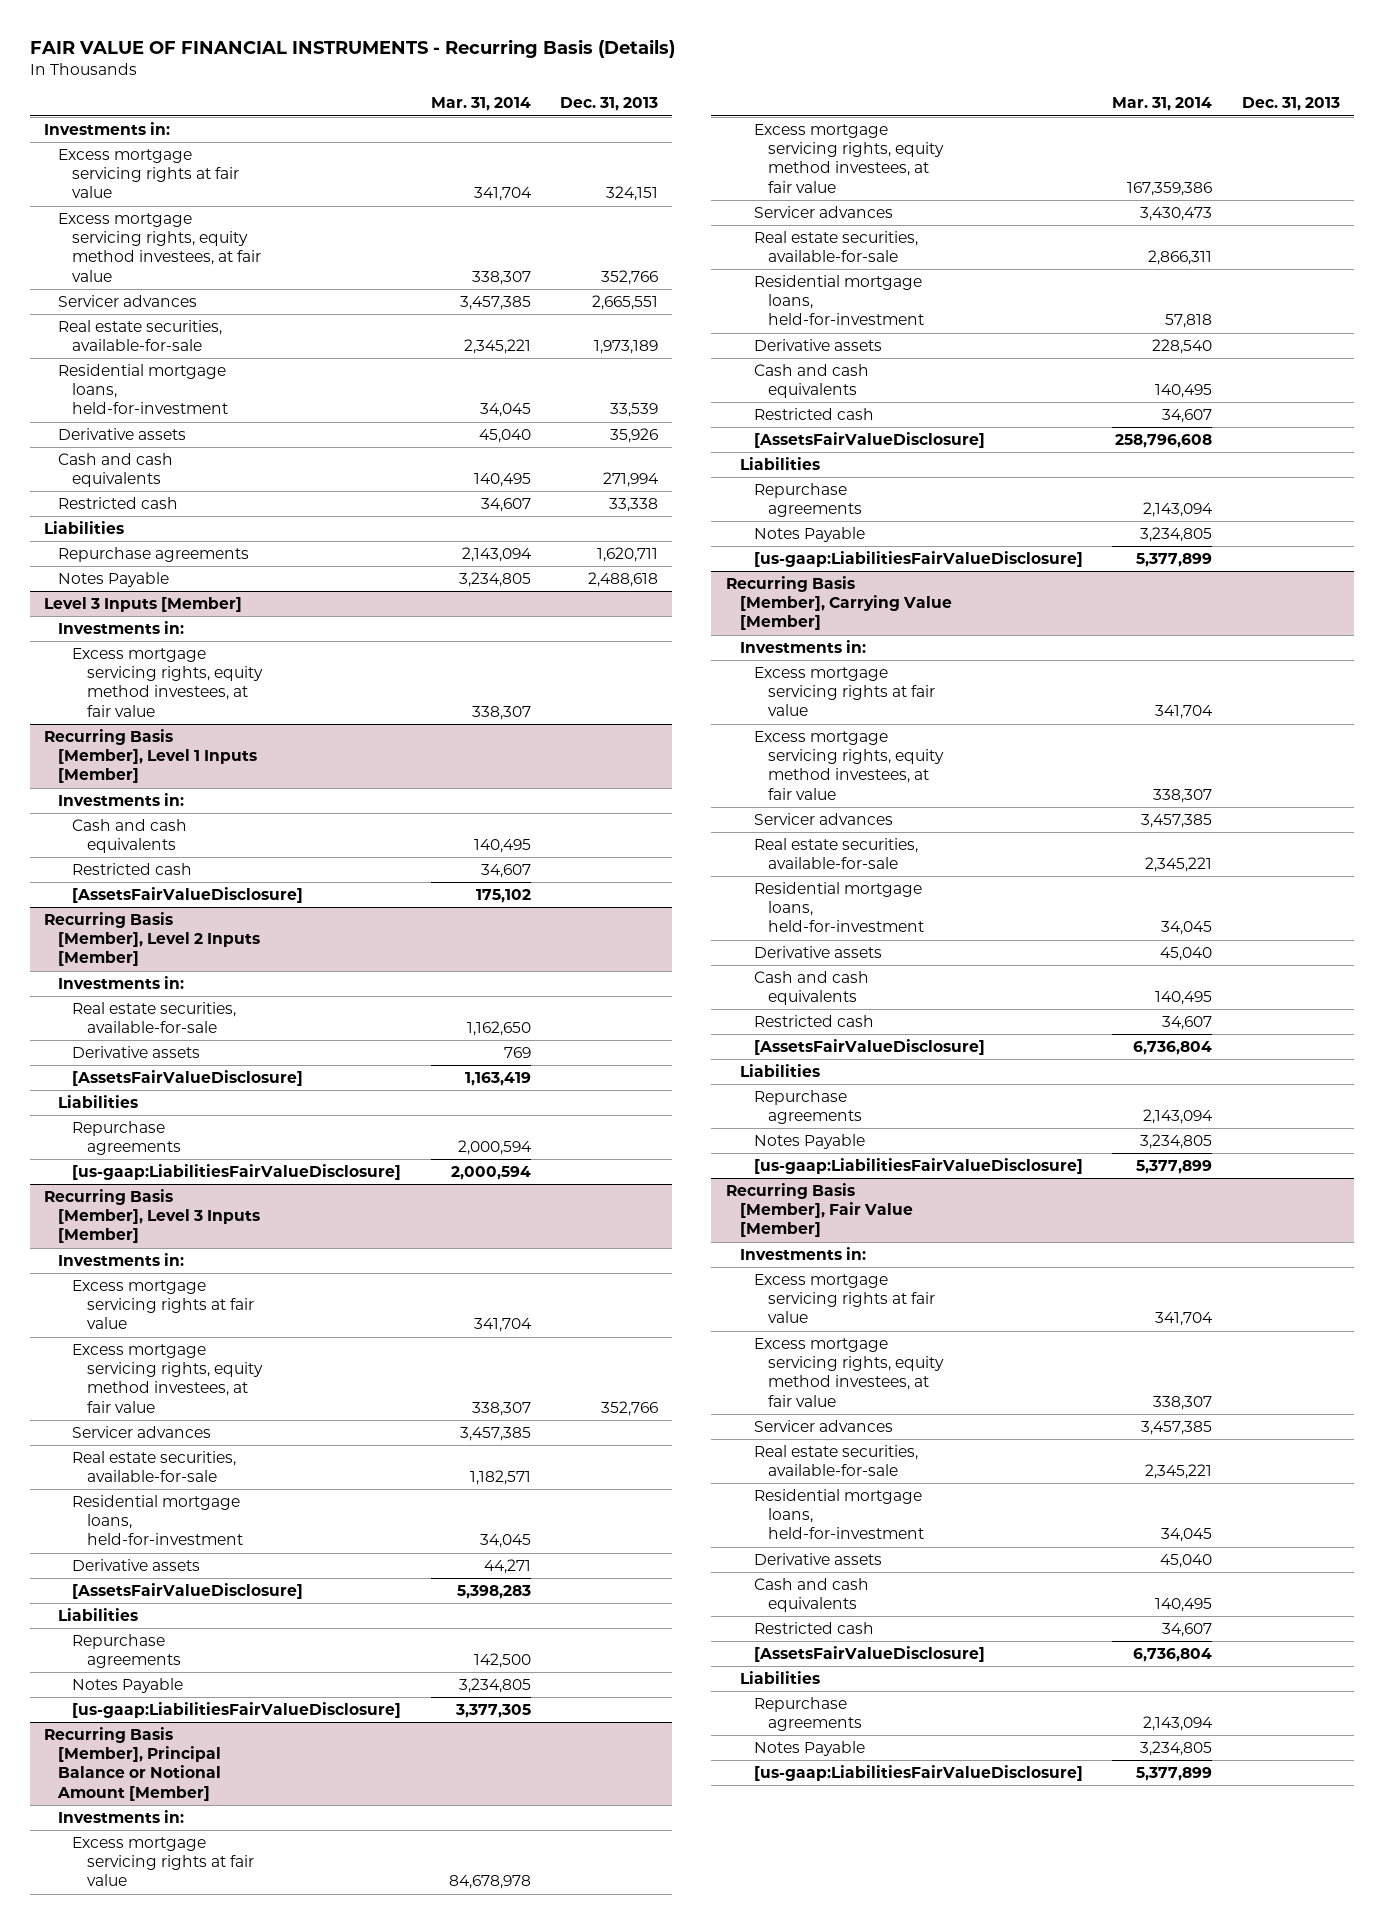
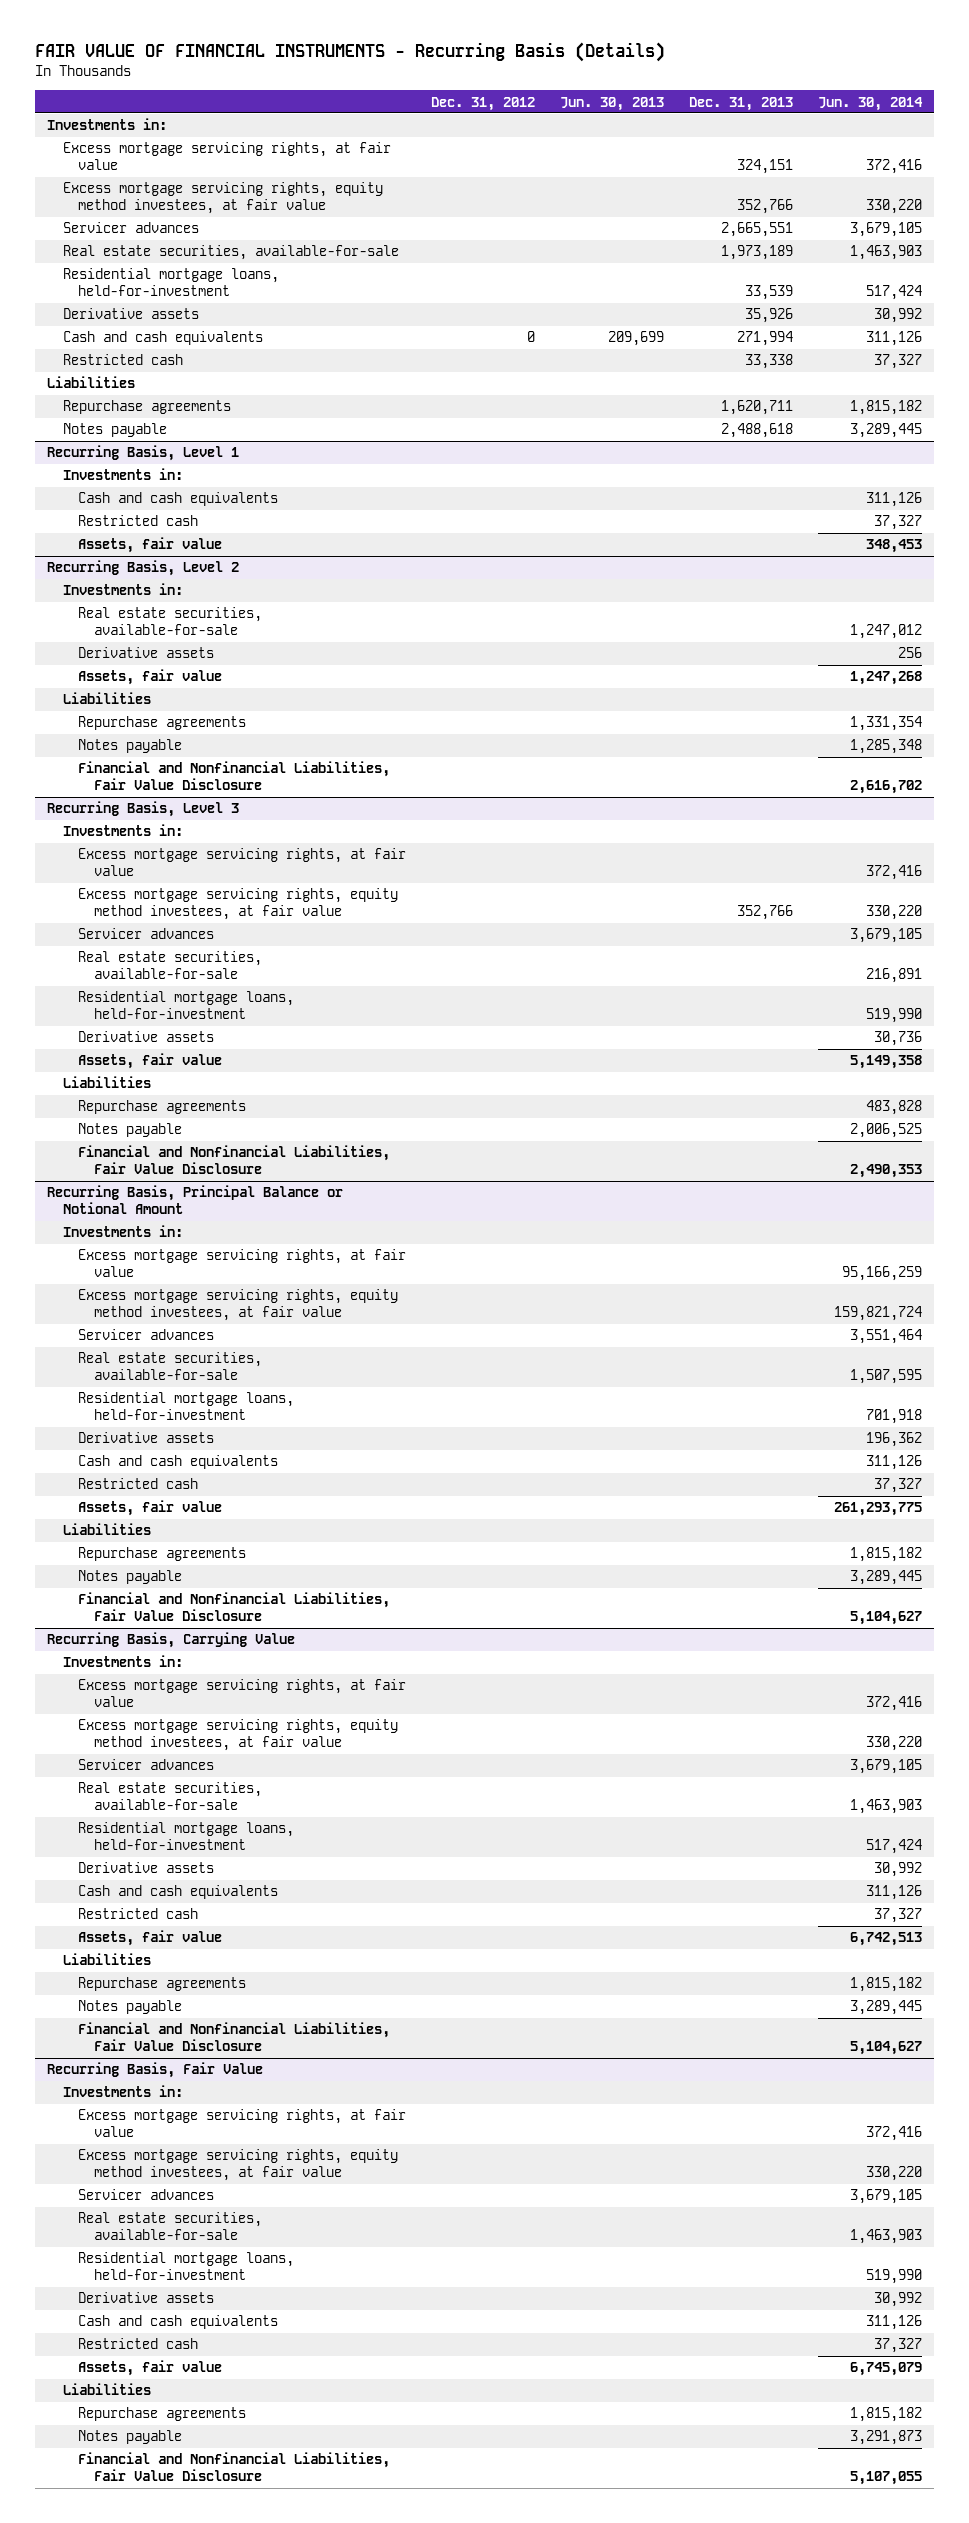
[430,97,531,112] Mar. 31, 2014 -> none
none -> [431,96,536,111] Dec. 31, 2012
none -> [560,96,665,111] Jun. 30, 2013
none -> [817,96,923,111] Jun. 30, 2014
[58,149,240,199] Excess mortgage servicing rights at fair value -> [62,142,391,171] Excess mortgage servicing rights, at fair value
[44,597,243,613] Level 3 Inputs [Member] -> none
[58,621,185,635] Investments in: -> none
[72,648,263,717] Excess mortgage servicing rights, equity method investees, at fair value -> none
[58,572,170,588] Notes Payable -> [62,423,167,438] Notes payable
[44,729,258,784] Recurring Basis [Member], Level 1 Inputs [Member] -> [47,445,240,462] Recurring Basis, Level 1
[72,887,304,904] [AssetsFairValueDisclosure] -> [78,537,223,554] Assets, fair value
[44,912,261,967] Recurring Basis [Member], Level 2 Inputs [Member] -> [47,560,240,577] Recurring Basis, Level 2
[72,1070,304,1087] [AssetsFairValueDisclosure] -> [78,669,223,686] Assets, fair value
none -> [78,739,183,754] Notes payable
[72,1164,402,1181] [us-gaap:LiabilitiesFairValueDisclosure] -> [78,761,391,791] Financial and Nonfinancial Liabilities, Fair Value Disclosure
[44,1189,261,1244] Recurring Basis [Member], Level 3 Inputs [Member] -> [47,801,240,818] Recurring Basis, Level 3
[72,1280,254,1330] Excess mortgage servicing rights at fair value -> [78,848,407,877] Excess mortgage servicing rights, at fair value
[72,1583,304,1600] [AssetsFairValueDisclosure] -> [78,1053,223,1070] Assets, fair value
[72,1678,184,1694] Notes Payable -> [78,1123,183,1138] Notes payable
[72,1702,402,1719] [us-gaap:LiabilitiesFairValueDisclosure] -> [78,1145,391,1175] Financial and Nonfinancial Liabilities, Fair Value Disclosure
[44,1727,222,1801] Recurring Basis [Member], Principal Balance or Notional Amount [Member] -> [47,1185,344,1215] Recurring Basis, Principal Balance or Notional Amount
[72,1837,254,1887] Excess mortgage servicing rights at fair value -> [78,1249,407,1278] Excess mortgage servicing rights, at fair value
[754,432,986,449] [AssetsFairValueDisclosure] -> [78,1500,223,1517] Assets, fair value
[754,527,866,543] Notes Payable -> [78,1570,183,1585] Notes payable
[754,551,1084,568] [us-gaap:LiabilitiesFairValueDisclosure] -> [78,1592,391,1622] Financial and Nonfinancial Liabilities, Fair Value Disclosure
[725,576,953,631] Recurring Basis [Member], Carrying Value [Member] -> [47,1632,296,1649] Recurring Basis, Carrying Value
[754,667,936,717] Excess mortgage servicing rights at fair value -> [78,1679,407,1708] Excess mortgage servicing rights, at fair value
[754,1039,986,1056] [AssetsFairValueDisclosure] -> [78,1930,223,1947] Assets, fair value
[754,1134,866,1150] Notes Payable -> [78,2000,183,2015] Notes payable
[754,1158,1084,1175] [us-gaap:LiabilitiesFairValueDisclosure] -> [78,2022,391,2052] Financial and Nonfinancial Liabilities, Fair Value Disclosure
[725,1183,914,1238] Recurring Basis [Member], Fair Value [Member] -> [47,2062,264,2079] Recurring Basis, Fair Value
[754,1274,936,1324] Excess mortgage servicing rights at fair value -> [78,2109,407,2138] Excess mortgage servicing rights, at fair value
[754,1646,986,1663] [AssetsFairValueDisclosure] -> [78,2360,223,2377] Assets, fair value
[754,1741,866,1757] Notes Payable -> [78,2430,183,2445] Notes payable
[754,1765,1084,1782] [us-gaap:LiabilitiesFairValueDisclosure] -> [78,2452,391,2482] Financial and Nonfinancial Liabilities, Fair Value Disclosure

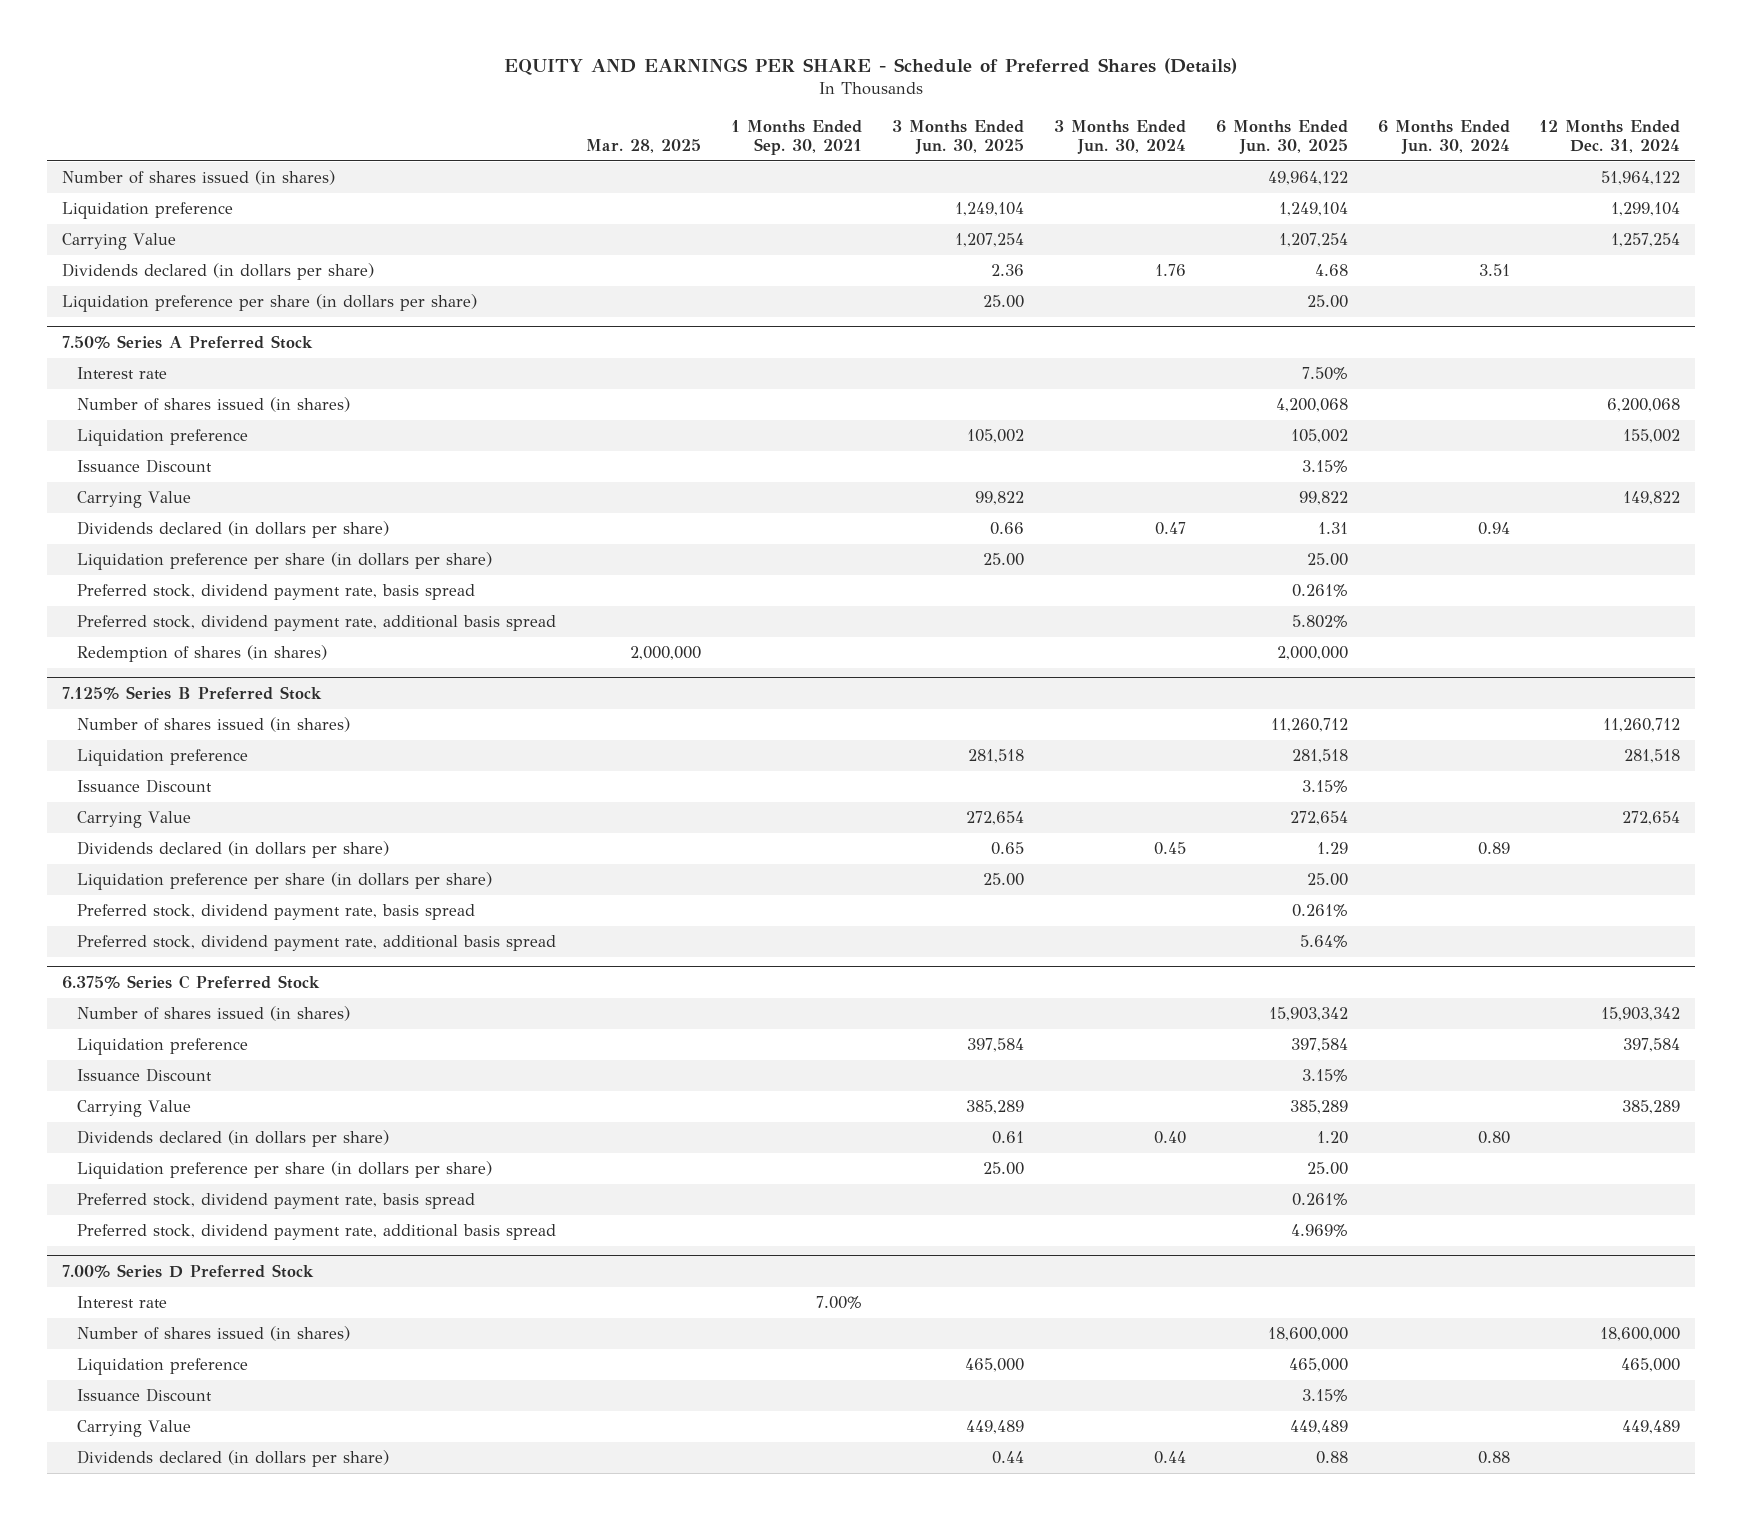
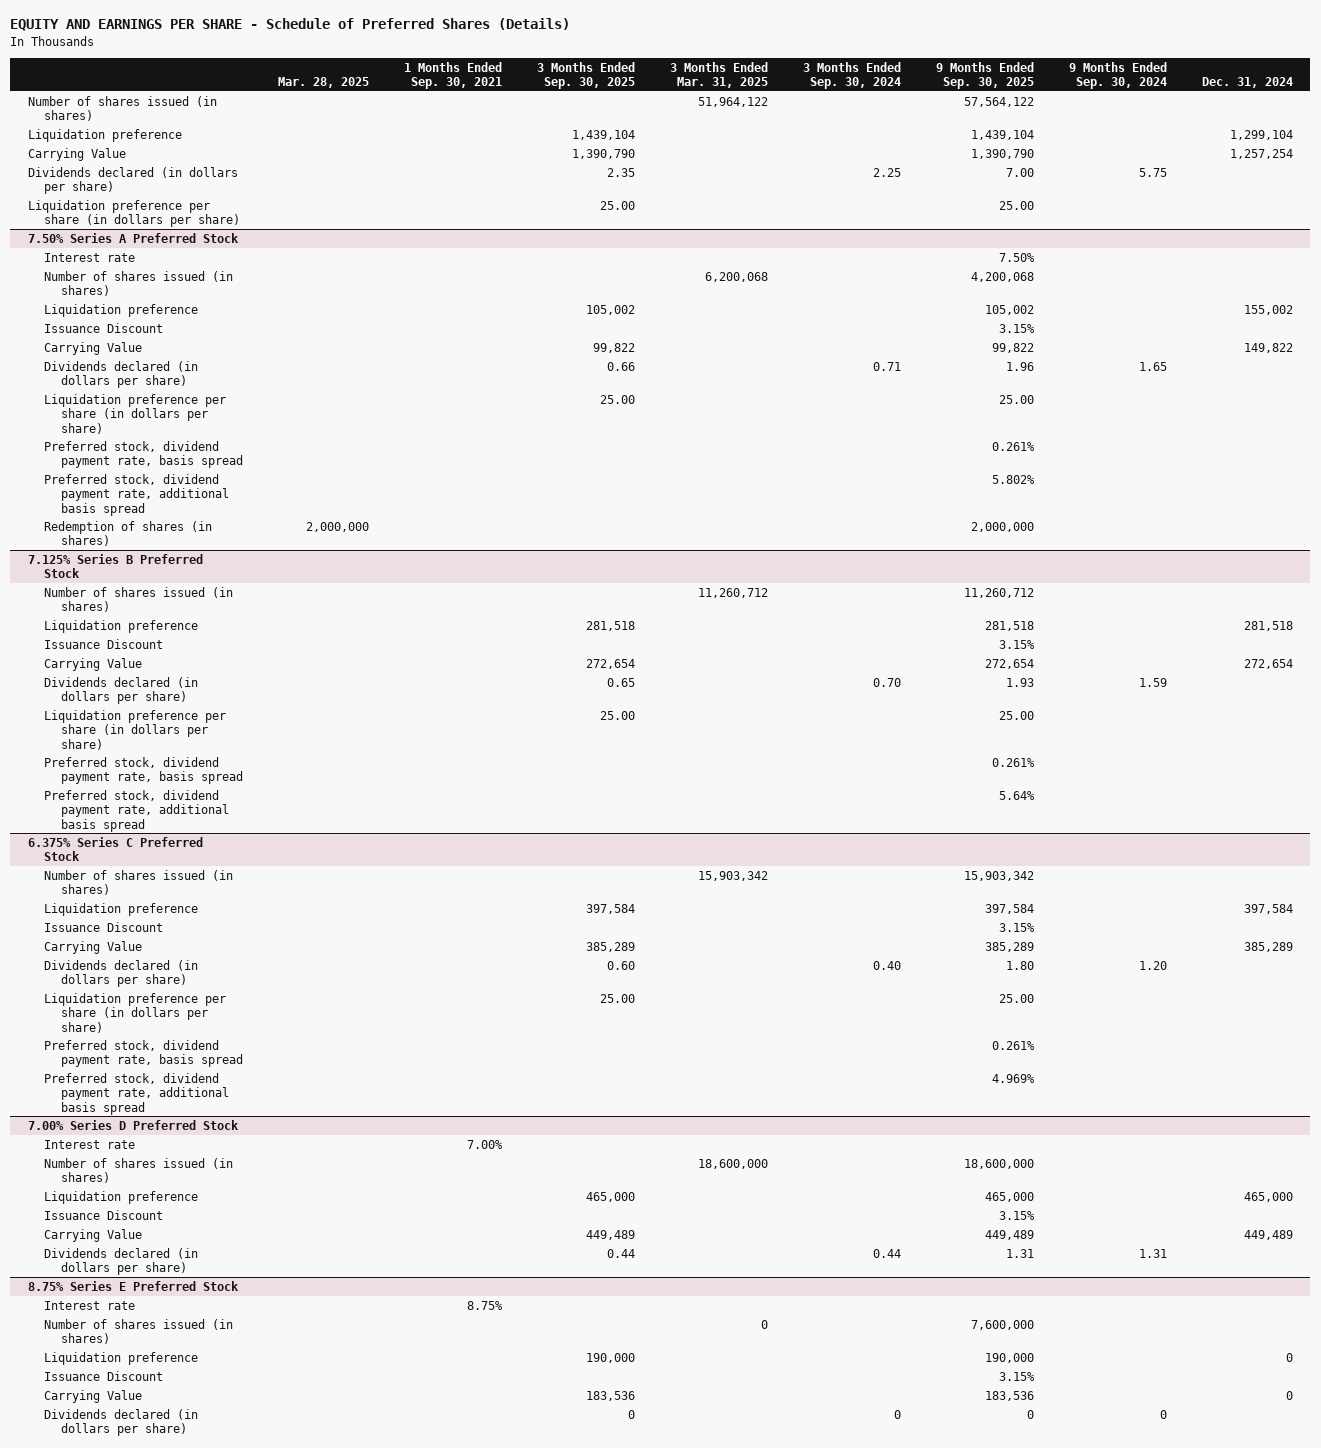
[891,119,1024,155] 3 Months Ended Jun. 30, 2025 -> none
[1053,119,1186,155] 3 Months Ended Jun. 30, 2024 -> none
[1215,119,1348,155] 6 Months Ended Jun. 30, 2025 -> none
[1377,119,1510,155] 6 Months Ended Jun. 30, 2024 -> none
[1539,119,1681,154] 12 Months Ended Dec. 31, 2024 -> none
none -> [536,61,635,90] 3 Months Ended Sep. 30, 2025
none -> [669,61,768,89] 3 Months Ended Mar. 31, 2025
none -> [802,61,901,90] 3 Months Ended Sep. 30, 2024
none -> [935,61,1034,90] 9 Months Ended Sep. 30, 2025
none -> [1068,61,1167,90] 9 Months Ended Sep. 30, 2024
none -> [1201,77,1293,89] Dec. 31, 2024
none -> [27,1280,239,1291] 8.75% Series E Preferred Stock
none -> [44,1300,136,1310] Interest rate
none -> [44,1318,234,1345] Number of shares issued (in shares)
none -> [44,1351,199,1365] Liquidation preference
none -> [44,1370,164,1381] Issuance Discount
none -> [44,1389,143,1403] Carrying Value
none -> [44,1408,199,1437] Dividends declared (in dollars per share)

